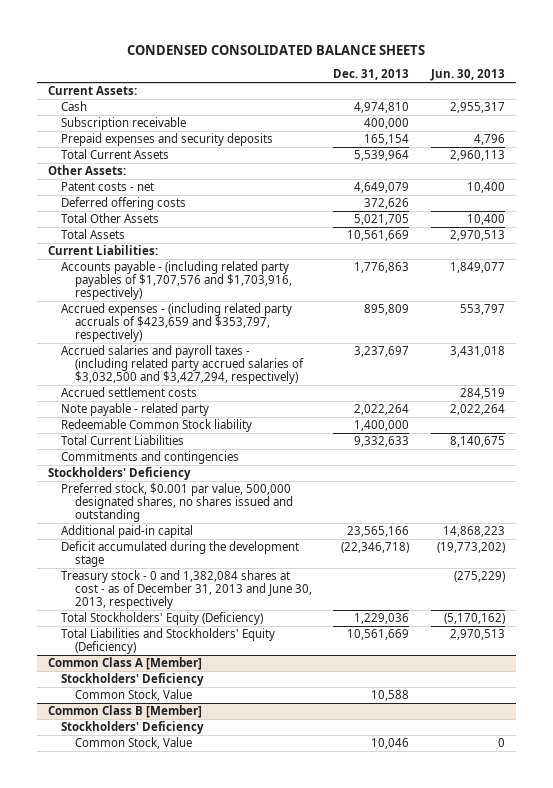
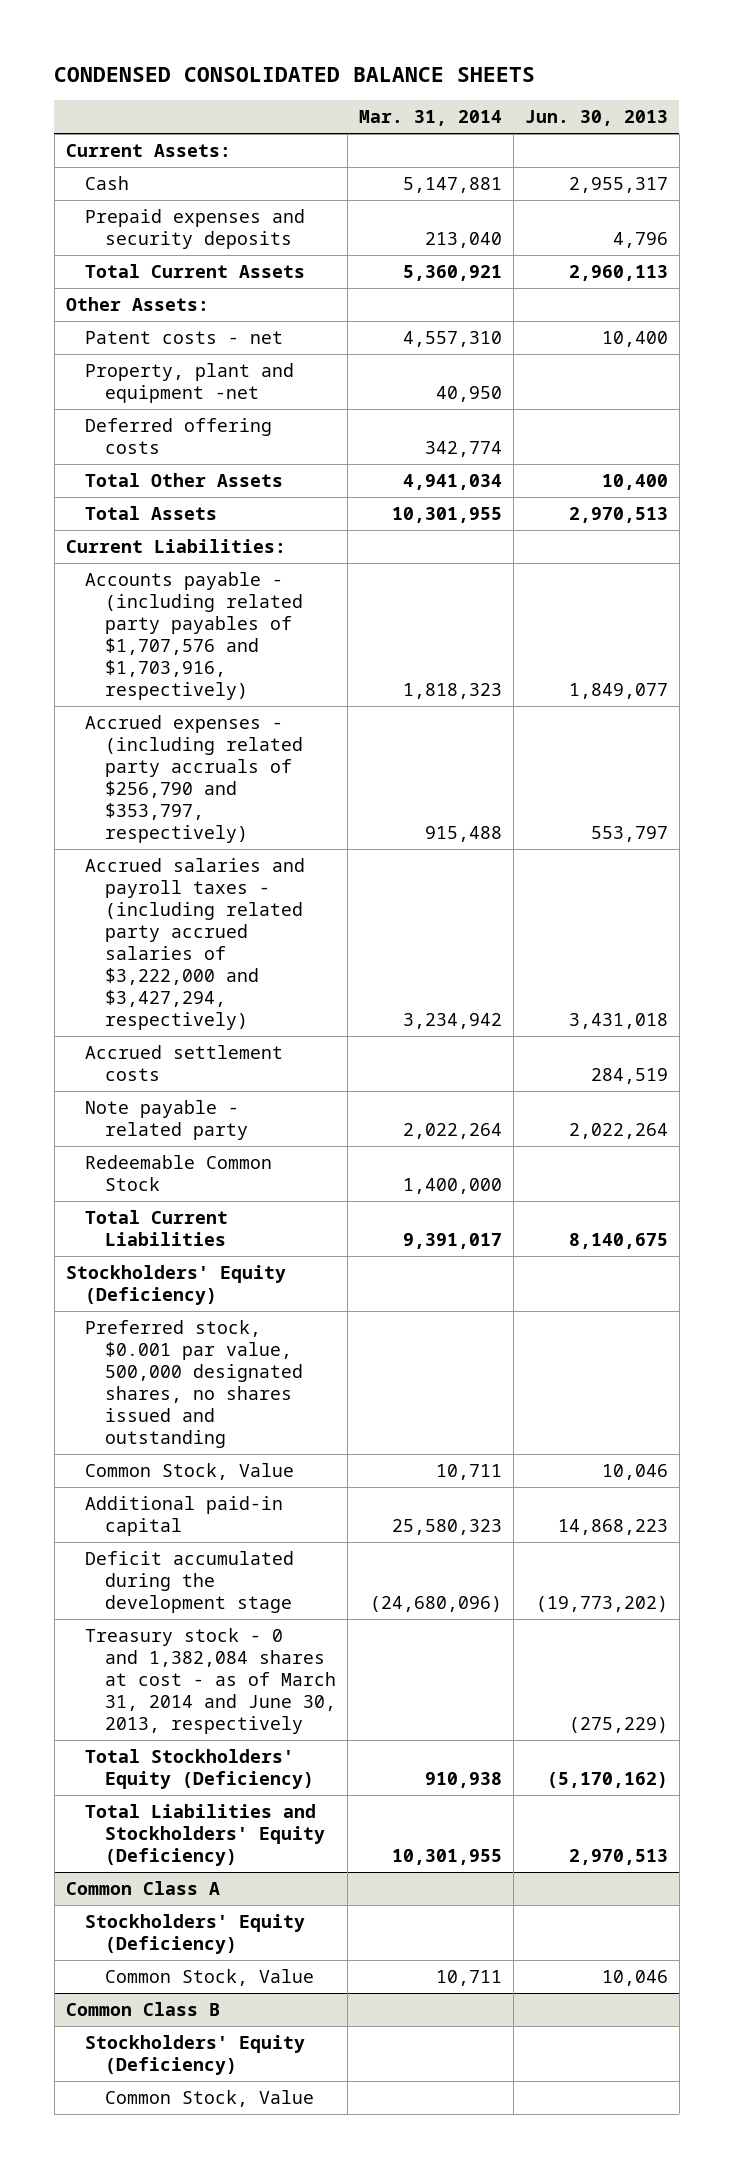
[333,69,410,81] Dec. 31, 2013 -> none
none -> [359,110,503,127] Mar. 31, 2014
[61,117,187,131] Subscription receivable -> none
none -> [85,362,295,403] Property, plant and equipment -net
[61,303,293,343] Accrued expenses - (including related party accruals of $423,659 and $353,797, respectively) -> [85,714,304,843] Accrued expenses - (including related party accruals of $256,790 and $353,797, respectively)
[61,345,304,385] Accrued salaries and payroll taxes - (including related party accrued salaries of $3,032,500 and $3,427,294, respectively) -> [85,857,306,1030] Accrued salaries and payroll taxes - (including related party accrued salaries of $3,222,000 and $3,427,294, respectively)
[61,419,253,433] Redeemable Common Stock liability -> [85,1154,273,1191] Redeemable Common Stock
[61,451,240,465] Commitments and contingencies -> none
[47,467,191,481] Stockholders' Deficiency -> [65,1264,286,1305] Stockholders' Equity (Deficiency)
none -> [85,1462,295,1480] Common Stock, Value
[61,570,312,610] Treasury stock - 0 and 1,382,084 shares at cost - as of December 31, 2013 and June 30, 2013, respectively -> [85,1627,337,1734] Treasury stock - 0 and 1,382,084 shares at cost - as of March 31, 2014 and June 30, 2013, respectively
[47,657,202,671] Common Class A [Member] -> [65,1880,220,1895] Common Class A
[61,673,205,687] Stockholders' Deficiency -> [85,1913,306,1954] Stockholders' Equity (Deficiency)
none -> [105,1968,315,1986] Common Stock, Value
none -> [65,2001,220,2016] Common Class B
none -> [85,2034,306,2075] Stockholders' Equity (Deficiency)
[47,705,202,719] Common Class B [Member] -> none
[61,721,205,735] Stockholders' Deficiency -> none
[74,737,192,750] Common Stock, Value -> none

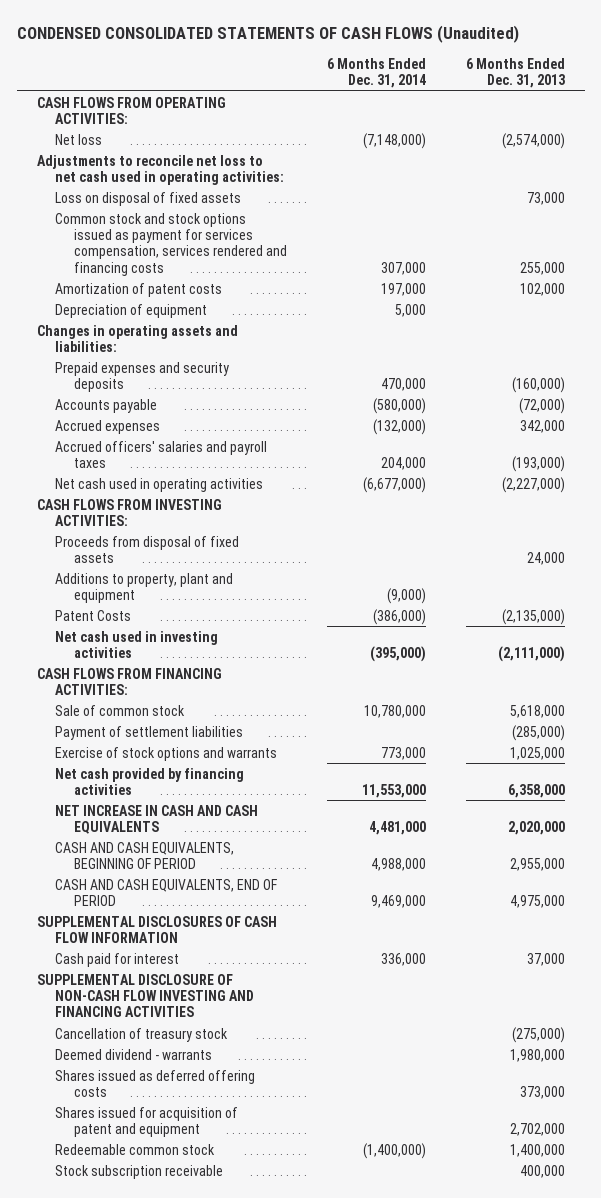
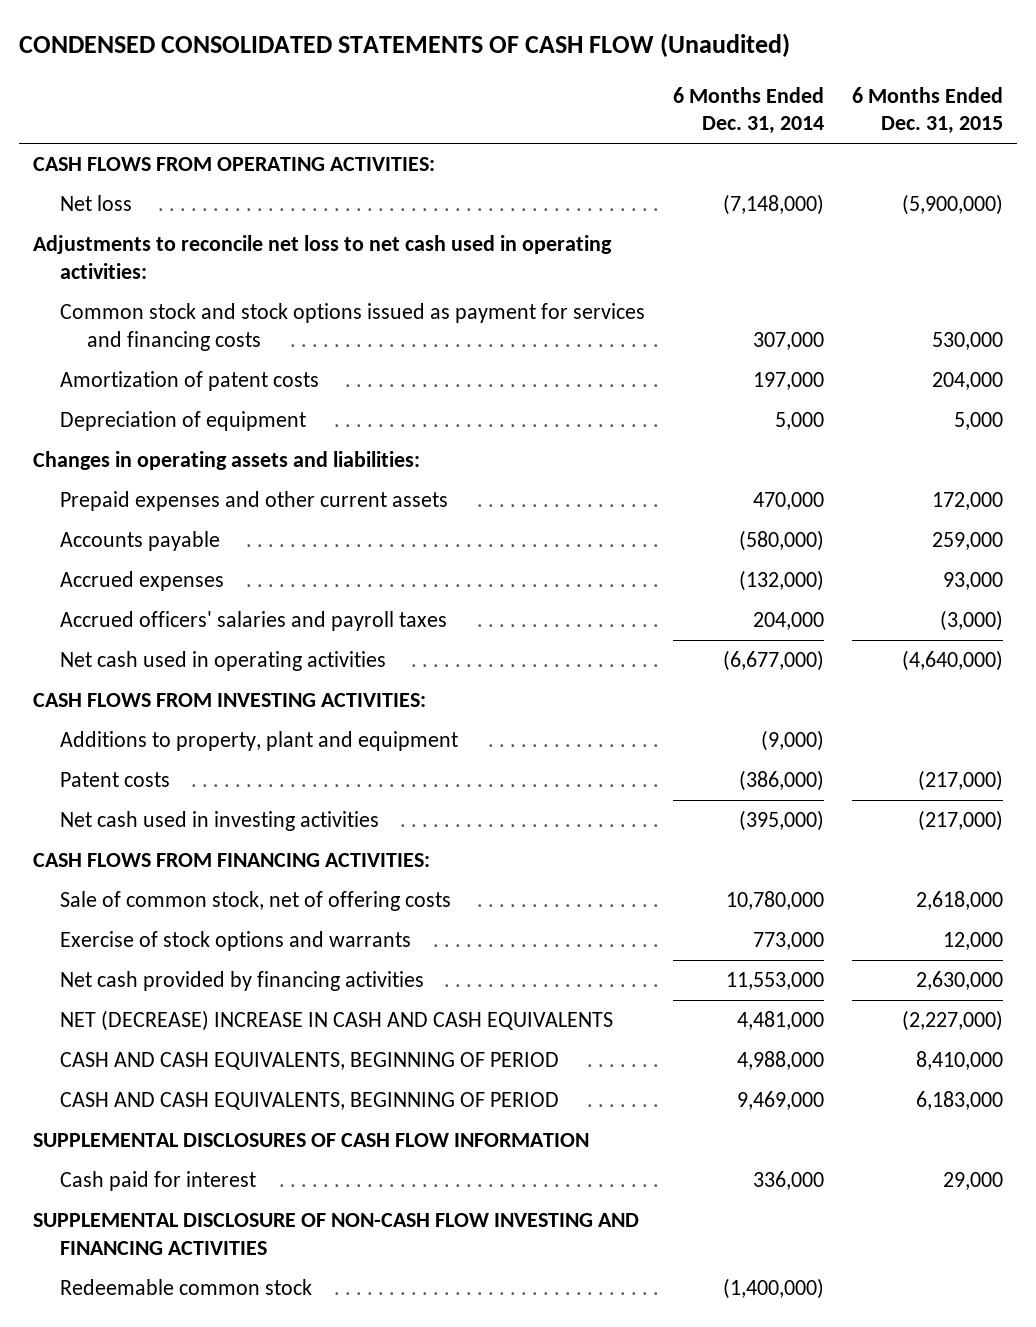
[16,24,519,43] CONDENSED CONSOLIDATED STATEMENTS OF CASH FLOWS (Unaudited) -> [18,33,790,58] CONDENSED CONSOLIDATED STATEMENTS OF CASH FLOW (Unaudited)
[465,57,565,89] 6 Months Ended Dec. 31, 2013 -> none
none -> [851,86,1003,135] 6 Months Ended Dec. 31, 2015
[55,191,242,206] Loss on disposal of fixed assets -> none
[55,212,287,276] Common stock and stock options issued as payment for services compensation, services rendered and financing costs -> [59,303,645,352] Common stock and stock options issued as payment for services and financing costs
[55,361,230,392] Prepaid expenses and security deposits -> [59,491,448,512] Prepaid expenses and other current assets
[55,535,240,563] Proceeds from disposal of fixed assets -> none
[55,609,132,621] Patent Costs -> [59,772,170,788] Patent costs
[55,725,244,740] Payment of settlement liabilities -> none
[55,704,186,716] Sale of common stock -> [59,891,451,912] Sale of common stock, net of offering costs
[55,804,259,834] NET INCREASE IN CASH AND CASH EQUIVALENTS -> [59,1010,613,1032] NET (DECREASE) INCREASE IN CASH AND CASH EQUIVALENTS
[55,878,278,906] CASH AND CASH EQUIVALENTS, END OF PERIOD -> [59,1092,559,1111] CASH AND CASH EQUIVALENTS, BEGINNING OF PERIOD
[55,1027,229,1042] Cancellation of treasury stock -> none
[55,1048,213,1060] Deemed dividend - warrants -> none
[55,1069,256,1097] Shares issued as deferred offering costs -> none
[55,1106,239,1137] Shares issued for acquisition of patent and equipment -> none
[55,1164,224,1179] Stock subscription receivable -> none

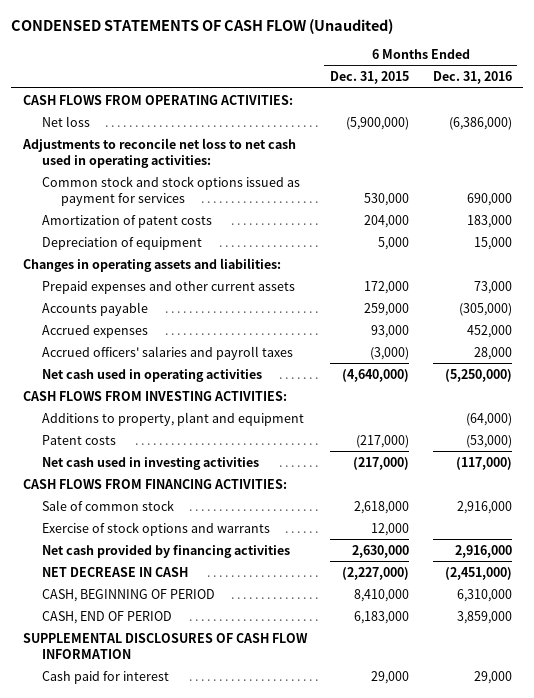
[18,33,790,58] CONDENSED CONSOLIDATED STATEMENTS OF CASH FLOW (Unaudited) -> [10,18,393,34] CONDENSED STATEMENTS OF CASH FLOW (Unaudited)
[672,86,824,135] 6 Months Ended Dec. 31, 2014 -> none
none -> [432,71,512,85] Dec. 31, 2016
[59,303,645,352] Common stock and stock options issued as payment for services and financing costs -> [41,175,300,206] Common stock and stock options issued as payment for services
[59,891,451,912] Sale of common stock, net of offering costs -> [41,499,174,511] Sale of common stock
[59,1010,613,1032] NET (DECREASE) INCREASE IN CASH AND CASH EQUIVALENTS -> [41,566,188,577] NET DECREASE IN CASH
[59,1052,559,1071] CASH AND CASH EQUIVALENTS, BEGINNING OF PERIOD -> [41,588,215,602] CASH, BEGINNING OF PERIOD
[59,1092,559,1111] CASH AND CASH EQUIVALENTS, BEGINNING OF PERIOD -> [41,610,172,624] CASH, END OF PERIOD
[32,1213,639,1256] SUPPLEMENTAL DISCLOSURE OF NON-CASH FLOW INVESTING AND FINANCING ACTIVITIES -> none
[59,1279,312,1296] Redeemable common stock -> none

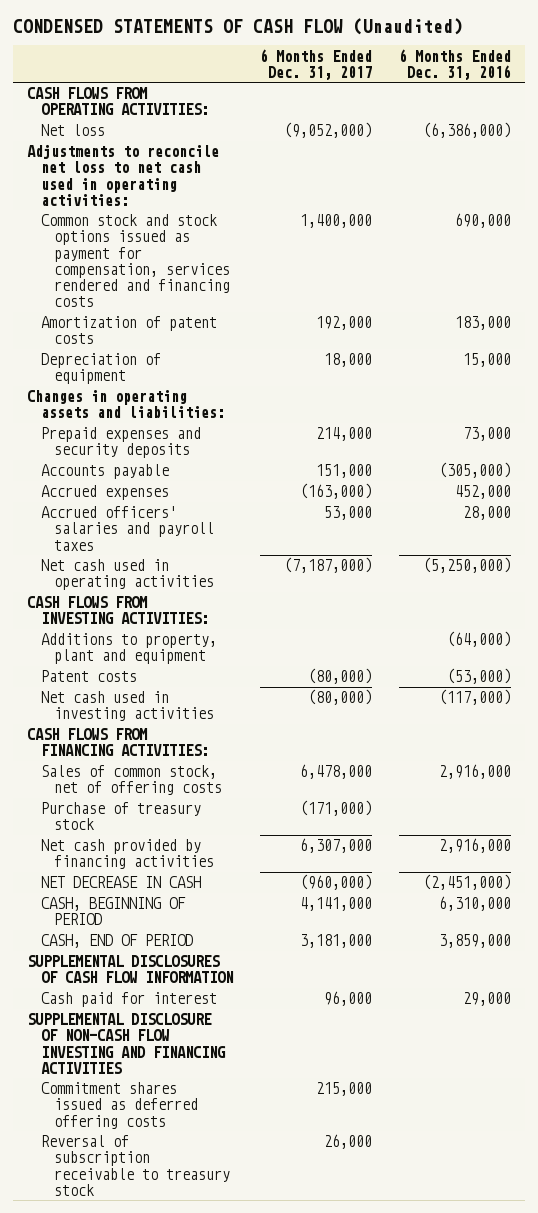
[330,71,410,85] Dec. 31, 2015 -> none
none -> [259,48,372,80] 6 Months Ended Dec. 31, 2017
[41,175,300,206] Common stock and stock options issued as payment for services -> [40,214,231,308] Common stock and stock options issued as payment for compensation, services rendered and financing costs
[41,280,295,294] Prepaid expenses and other current assets -> [40,427,201,459] Prepaid expenses and security deposits
[41,521,270,536] Exercise of stock options and warrants -> none
[41,499,174,511] Sale of common stock -> [40,765,223,796] Sales of common stock, net of offering costs
none -> [40,802,201,831] Purchase of treasury stock
none -> [26,1013,226,1074] SUPPLEMENTAL DISCLOSURE OF NON-CASH FLOW INVESTING AND FINANCING ACTIVITIES
none -> [40,1082,199,1129] Commitment shares issued as deferred offering costs
none -> [40,1135,231,1196] Reversal of subscription receivable to treasury stock

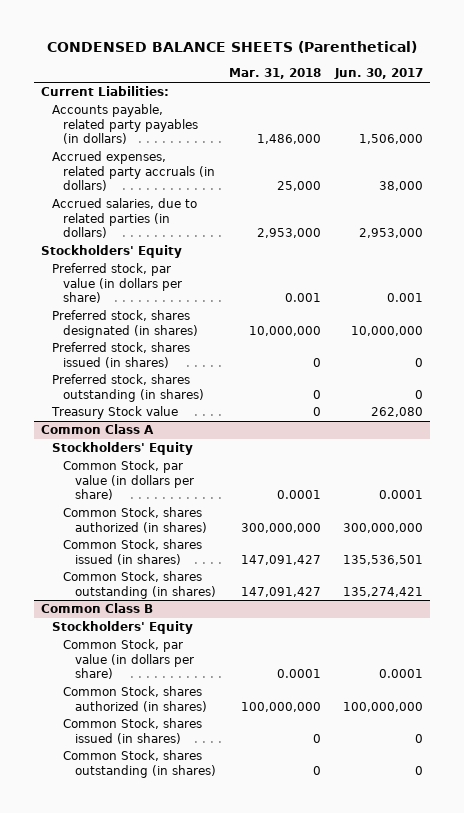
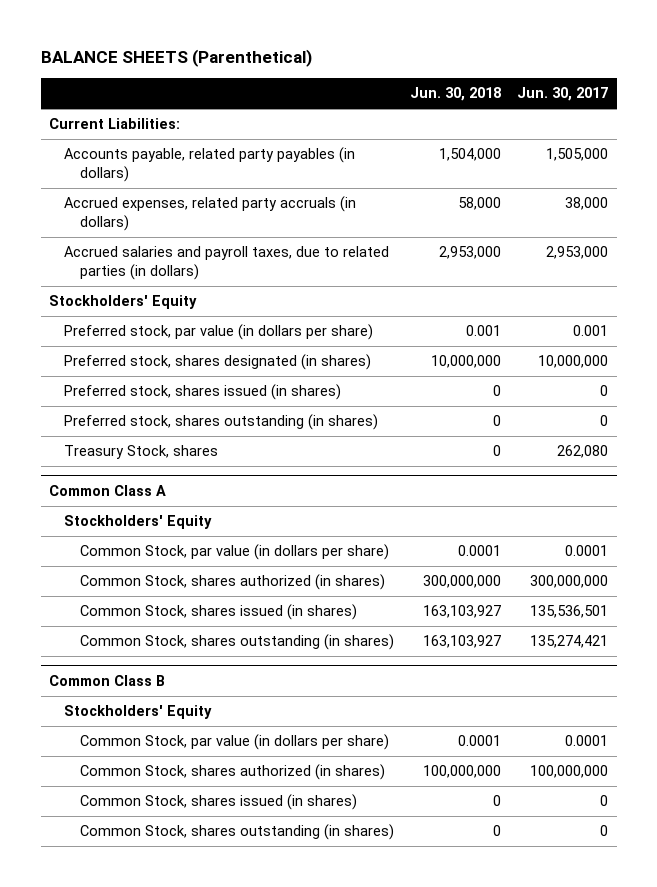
[46,41,417,54] CONDENSED BALANCE SHEETS (Parenthetical) -> [40,49,312,68] BALANCE SHEETS (Parenthetical)
[229,68,322,80] Mar. 31, 2018 -> none
none -> [409,87,501,102] Jun. 30, 2018
[358,134,423,145] 1,506,000 -> [546,148,609,162] 1,505,000
[52,198,198,239] Accrued salaries, due to related parties (in dollars) -> [64,246,390,280] Accrued salaries and payroll taxes, due to related parties (in dollars)
[51,406,179,420] Treasury Stock value -> [64,445,219,460] Treasury Stock, shares

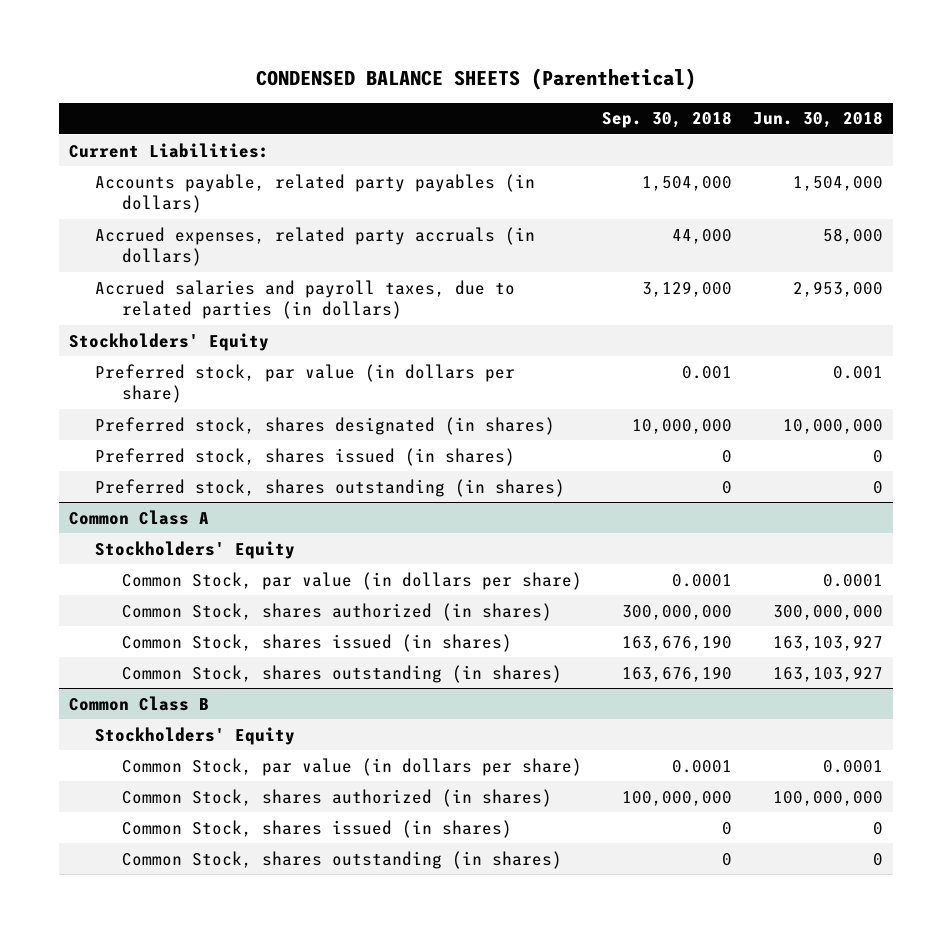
[40,49,312,68] BALANCE SHEETS (Parenthetical) -> [255,68,696,91] CONDENSED BALANCE SHEETS (Parenthetical)
[517,87,609,102] Jun. 30, 2017 -> none
none -> [602,111,733,129] Sep. 30, 2018
[64,445,219,460] Treasury Stock, shares -> none

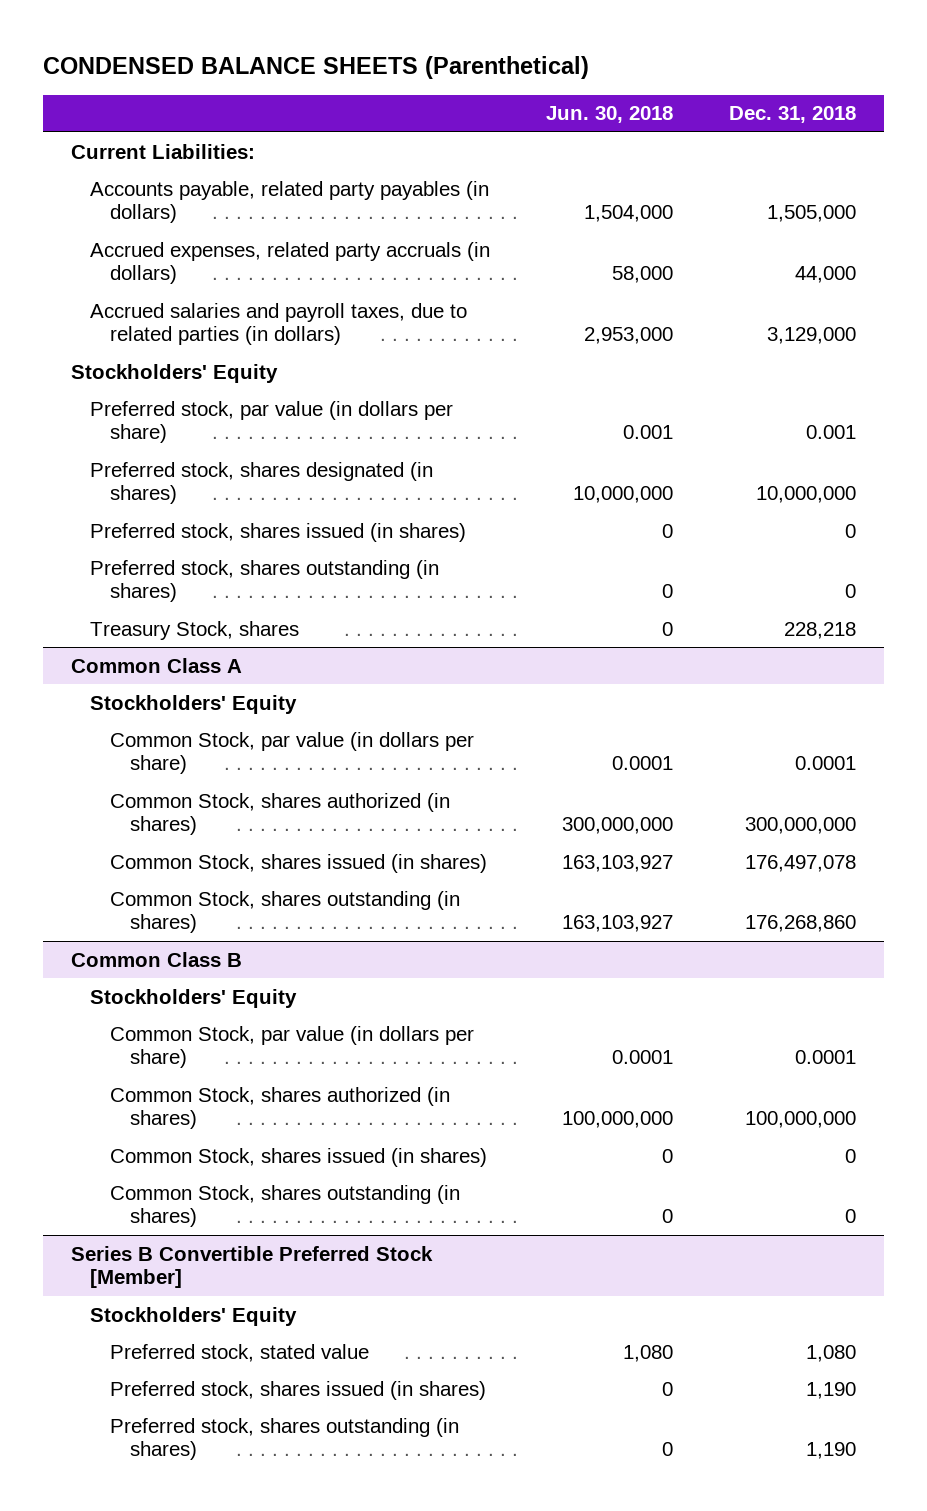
[602,111,733,129] Sep. 30, 2018 -> none
none -> [728,106,856,124] Dec. 31, 2018
none -> [90,620,300,640] Treasury Stock, shares
none -> [70,1245,433,1289] Series B Convertible Preferred Stock [Member]
none -> [90,1306,298,1326] Stockholders' Equity
none -> [110,1343,370,1362] Preferred stock, stated value
none -> [110,1380,487,1400] Preferred stock, shares issued (in shares)
none -> [110,1417,460,1461] Preferred stock, shares outstanding (in shares)

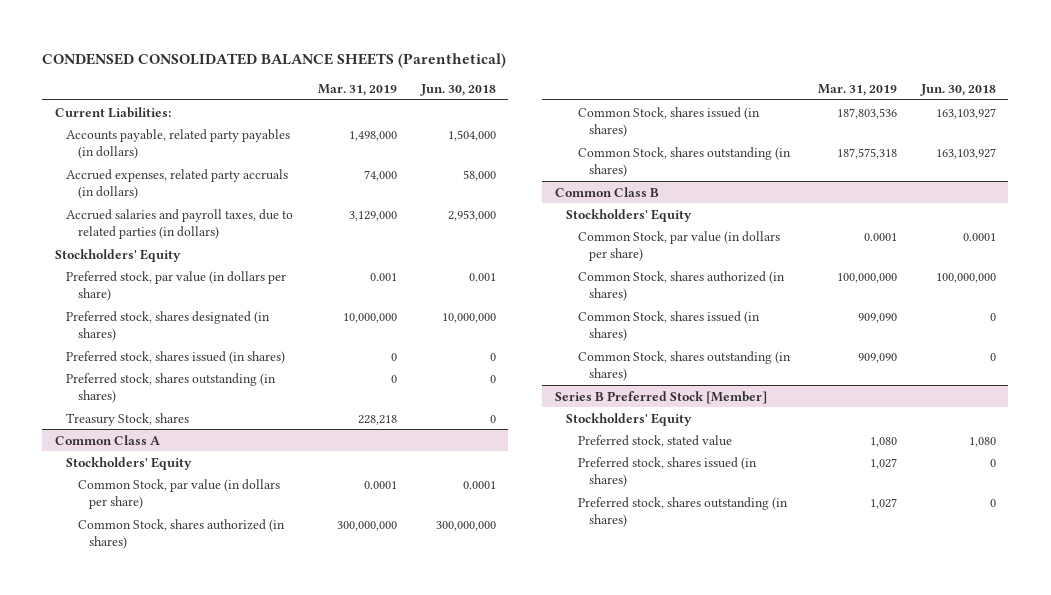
[42,56,589,80] CONDENSED BALANCE SHEETS (Parenthetical) -> [42,52,507,68] CONDENSED CONSOLIDATED BALANCE SHEETS (Parenthetical)
[728,106,856,124] Dec. 31, 2018 -> none
none -> [317,83,397,96] Mar. 31, 2019
[70,1245,433,1289] Series B Convertible Preferred Stock [Member] -> [554,390,767,404] Series B Preferred Stock [Member]

